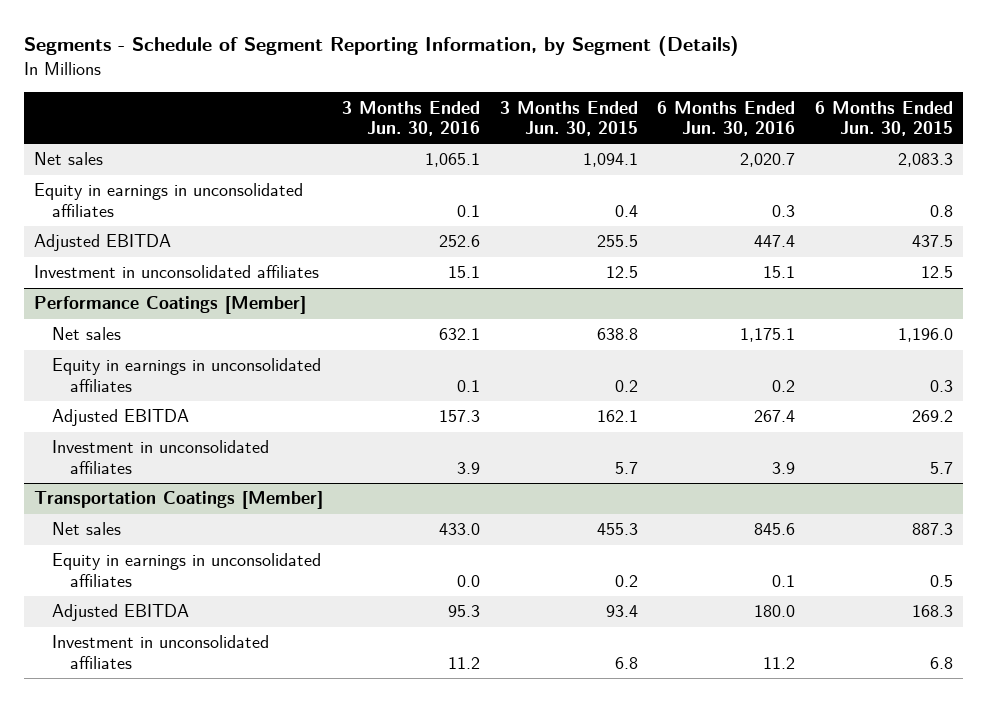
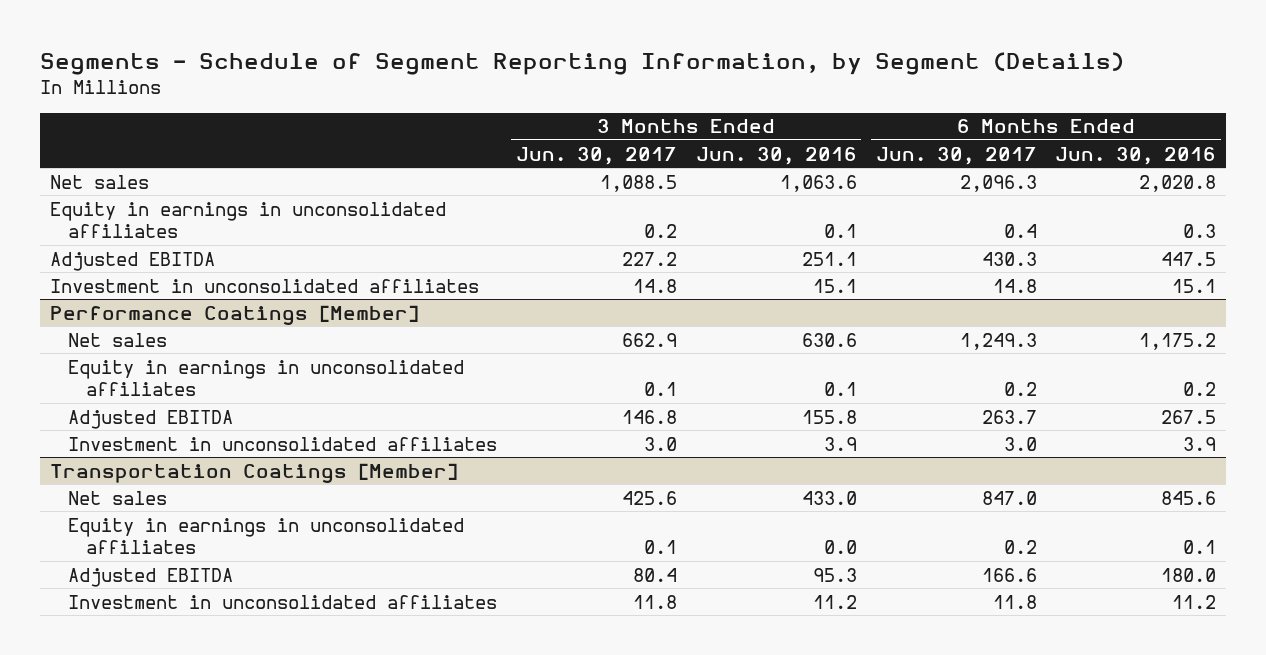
[499,100,638,137] 3 Months Ended Jun. 30, 2015 -> none
[814,100,953,137] 6 Months Ended Jun. 30, 2015 -> none
none -> [515,146,677,165] Jun. 30, 2017
none -> [875,146,1037,165] Jun. 30, 2017
[425,153,481,168] 1,065.1 -> [779,174,857,192] 1,063.6
[740,153,796,168] 2,020.7 -> [1139,174,1217,192] 2,020.8
[439,235,481,248] 252.6 -> [801,251,857,266] 251.1
[754,235,796,248] 447.4 -> [1161,251,1217,266] 447.5
[439,328,481,341] 632.1 -> [801,332,857,347] 630.6
[740,328,796,343] 1,175.1 -> [1139,332,1217,350] 1,175.2
[439,410,481,423] 157.3 -> [801,409,857,424] 155.8
[754,410,796,423] 267.4 -> [1161,409,1217,424] 267.5

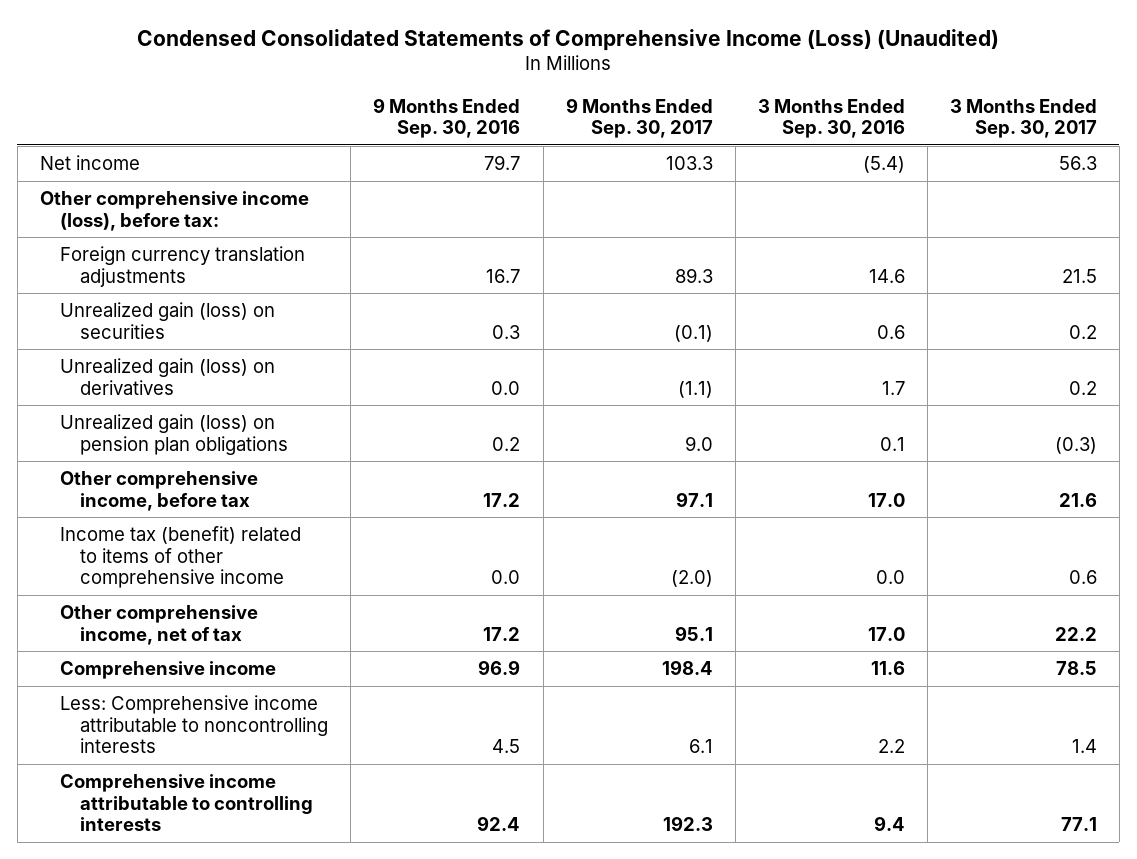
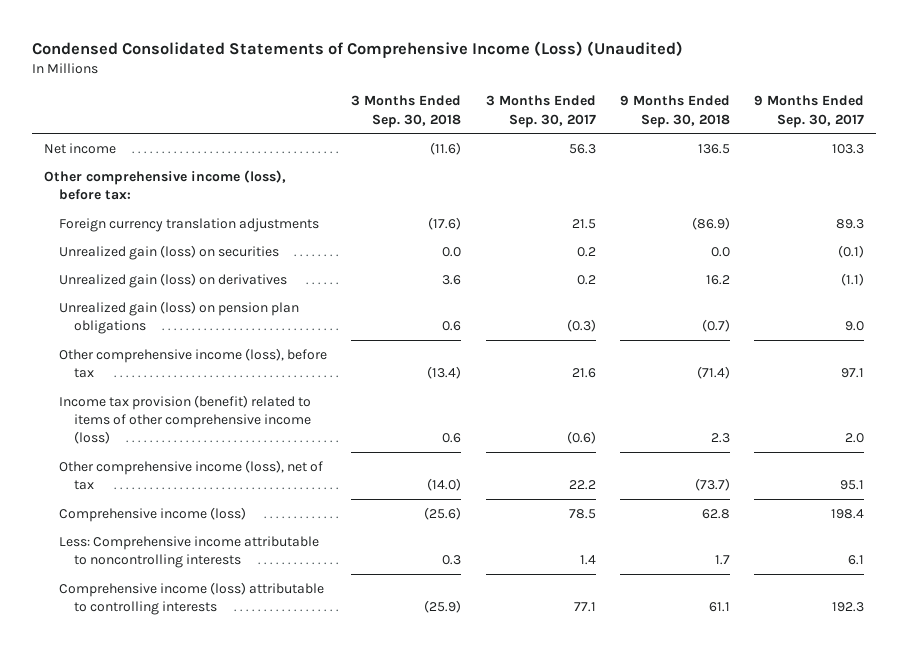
[373,97,521,139] 9 Months Ended Sep. 30, 2016 -> none
[757,98,905,139] 3 Months Ended Sep. 30, 2016 -> none
none -> [351,95,462,128] 3 Months Ended Sep. 30, 2018
none -> [619,95,730,128] 9 Months Ended Sep. 30, 2018
[60,471,259,511] Other comprehensive income, before tax -> [58,347,327,378] Other comprehensive income (loss), before tax
[60,526,302,589] Income tax (benefit) related to items of other comprehensive income -> [58,394,312,444] Income tax provision (benefit) related to items of other comprehensive income (loss)
[670,570,713,588] (2.0) -> [845,432,865,443] 2.0
[1068,570,1097,585] 0.6 -> [566,430,596,444] (0.6)
[60,605,259,645] Other comprehensive income, net of tax -> [58,459,323,490] Other comprehensive income (loss), net of tax
[60,661,277,680] Comprehensive income -> [58,506,246,522] Comprehensive income (loss)
[60,774,314,832] Comprehensive income attributable to controlling interests -> [58,581,324,615] Comprehensive income (loss) attributable to controlling interests

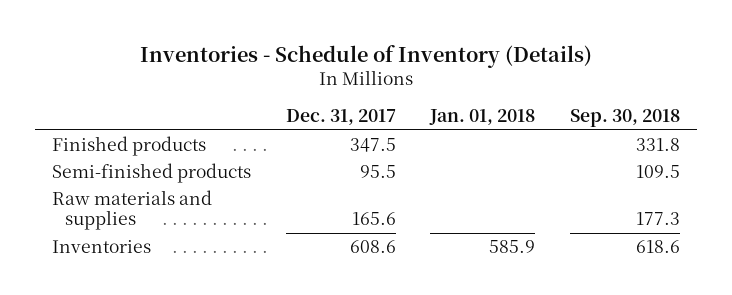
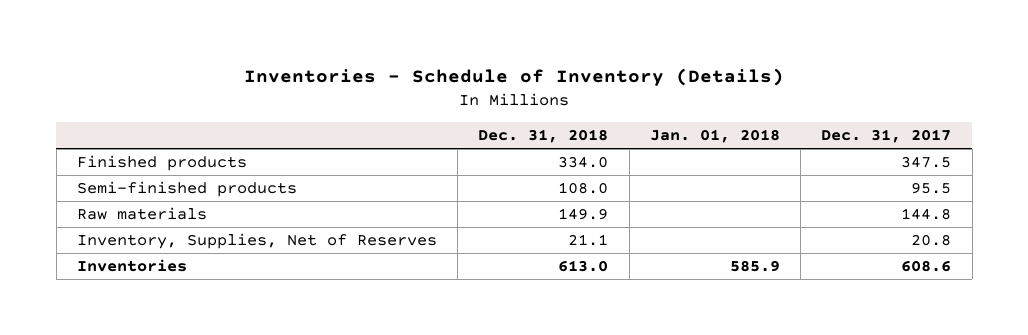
[569,109,680,128] Sep. 30, 2018 -> none
none -> [478,129,609,144] Dec. 31, 2018
[52,189,213,231] Raw materials and supplies -> [77,207,208,221] Raw materials
[351,212,396,226] 165.6 -> [901,208,952,221] 144.8
none -> [77,233,438,250] Inventory, Supplies, Net of Reserves

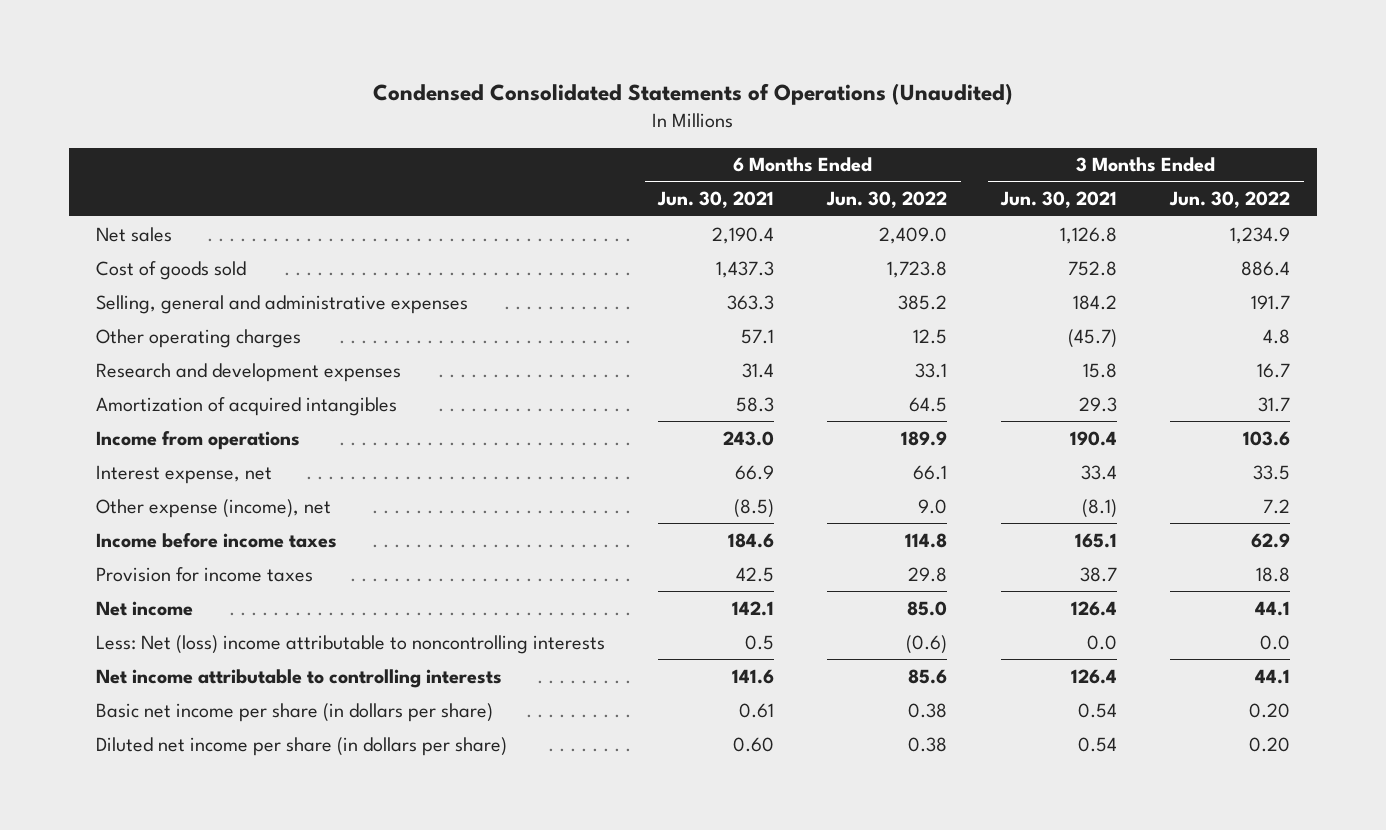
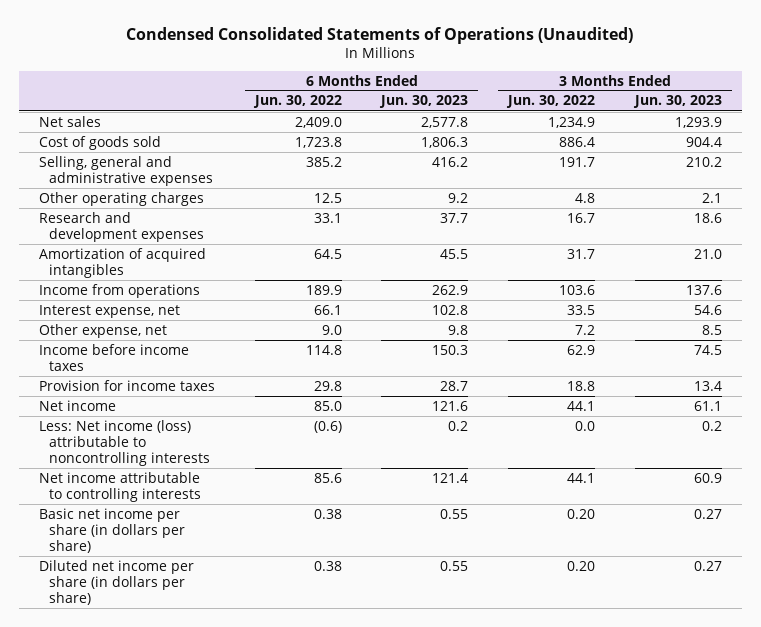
[657,191,775,209] Jun. 30, 2021 -> none
[999,191,1117,209] Jun. 30, 2021 -> none
none -> [379,95,469,109] Jun. 30, 2023
none -> [633,95,723,109] Jun. 30, 2023
[95,498,331,518] Other expense (income), net -> [38,323,167,338] Other expense, net
[95,634,605,654] Less: Net (loss) income attributable to noncontrolling interests -> [38,419,211,466] Less: Net income (loss) attributable to noncontrolling interests

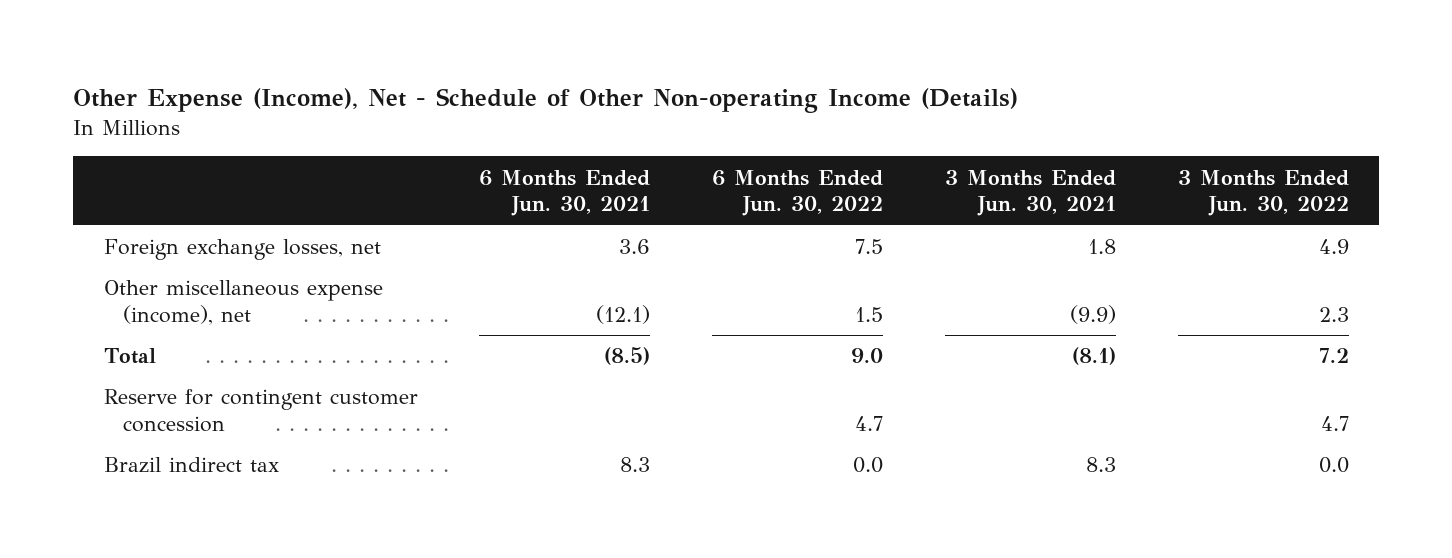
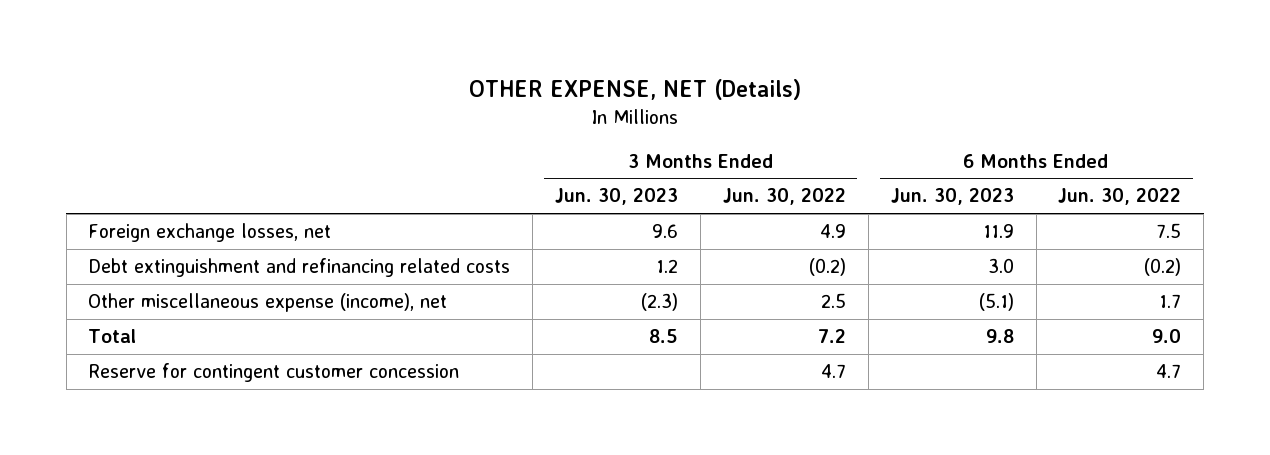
[72,88,1018,114] Other Expense (Income), Net - Schedule of Other Non-operating Income (Details) -> [468,78,801,100] OTHER EXPENSE, NET (Details)
[479,169,651,217] 6 Months Ended Jun. 30, 2021 -> none
[944,169,1116,217] 3 Months Ended Jun. 30, 2021 -> none
none -> [555,188,679,206] Jun. 30, 2023
none -> [890,188,1014,206] Jun. 30, 2023
none -> [88,258,511,278] Debt extinguishment and refinancing related costs
[855,306,884,322] 1.5 -> [1159,294,1182,309] 1.7
[1318,306,1349,322] 2.3 -> [820,293,846,309] 2.5
[103,457,279,474] Brazil indirect tax -> none

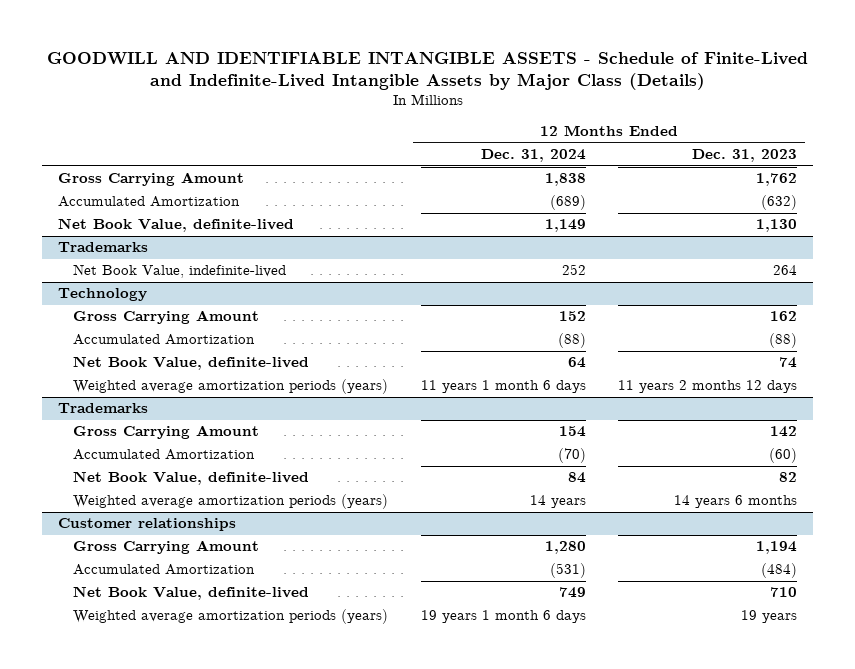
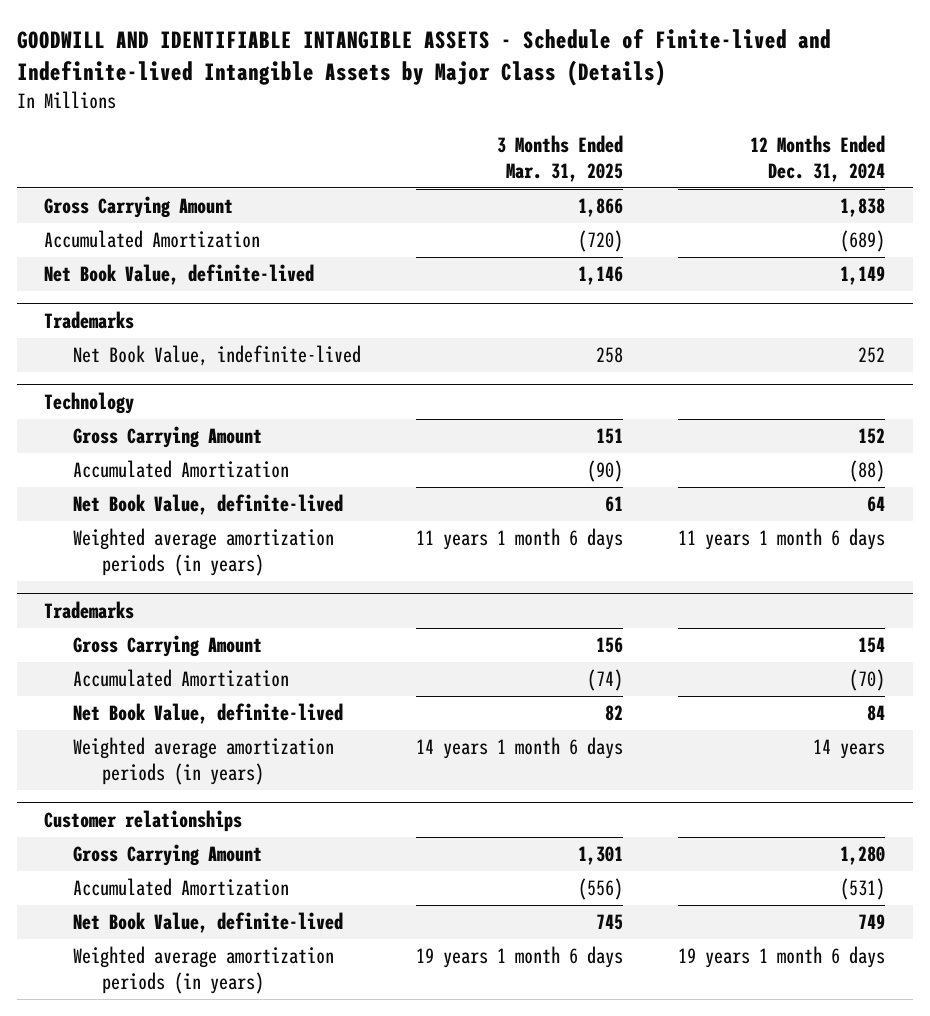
[46,51,808,91] GOODWILL AND IDENTIFIABLE INTANGIBLE ASSETS - Schedule of Finite-Lived and Indefinite-Lived Intangible Assets by Major Class (Details) -> [16,29,831,87] GOODWILL AND IDENTIFIABLE INTANGIBLE ASSETS - Schedule of Finite-lived and Indefinite-lived Intangible Assets by Major Class (Details)
[692,149,798,163] Dec. 31, 2023 -> none
none -> [497,135,624,182] 3 Months Ended Mar. 31, 2025
[73,379,389,395] Weighted average amortization periods (years) -> [73,528,335,576] Weighted average amortization periods (in years)
[73,494,389,510] Weighted average amortization periods (years) -> [73,737,335,785] Weighted average amortization periods (in years)
[73,609,389,625] Weighted average amortization periods (years) -> [73,946,335,994] Weighted average amortization periods (in years)

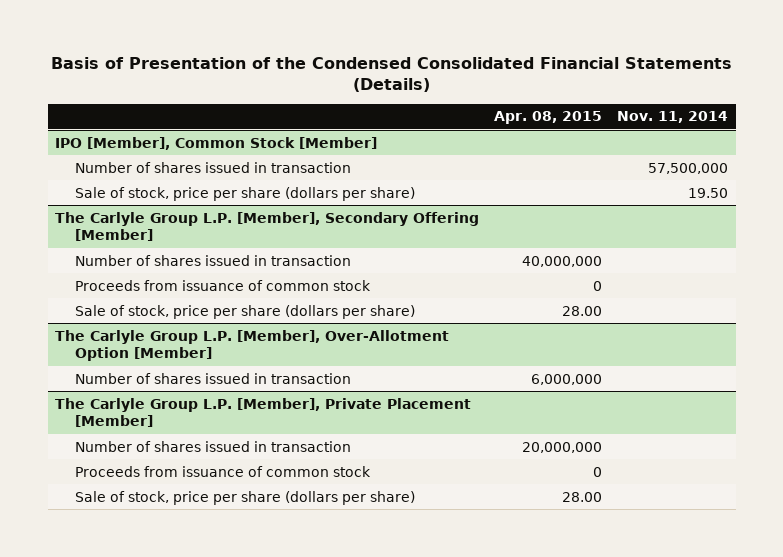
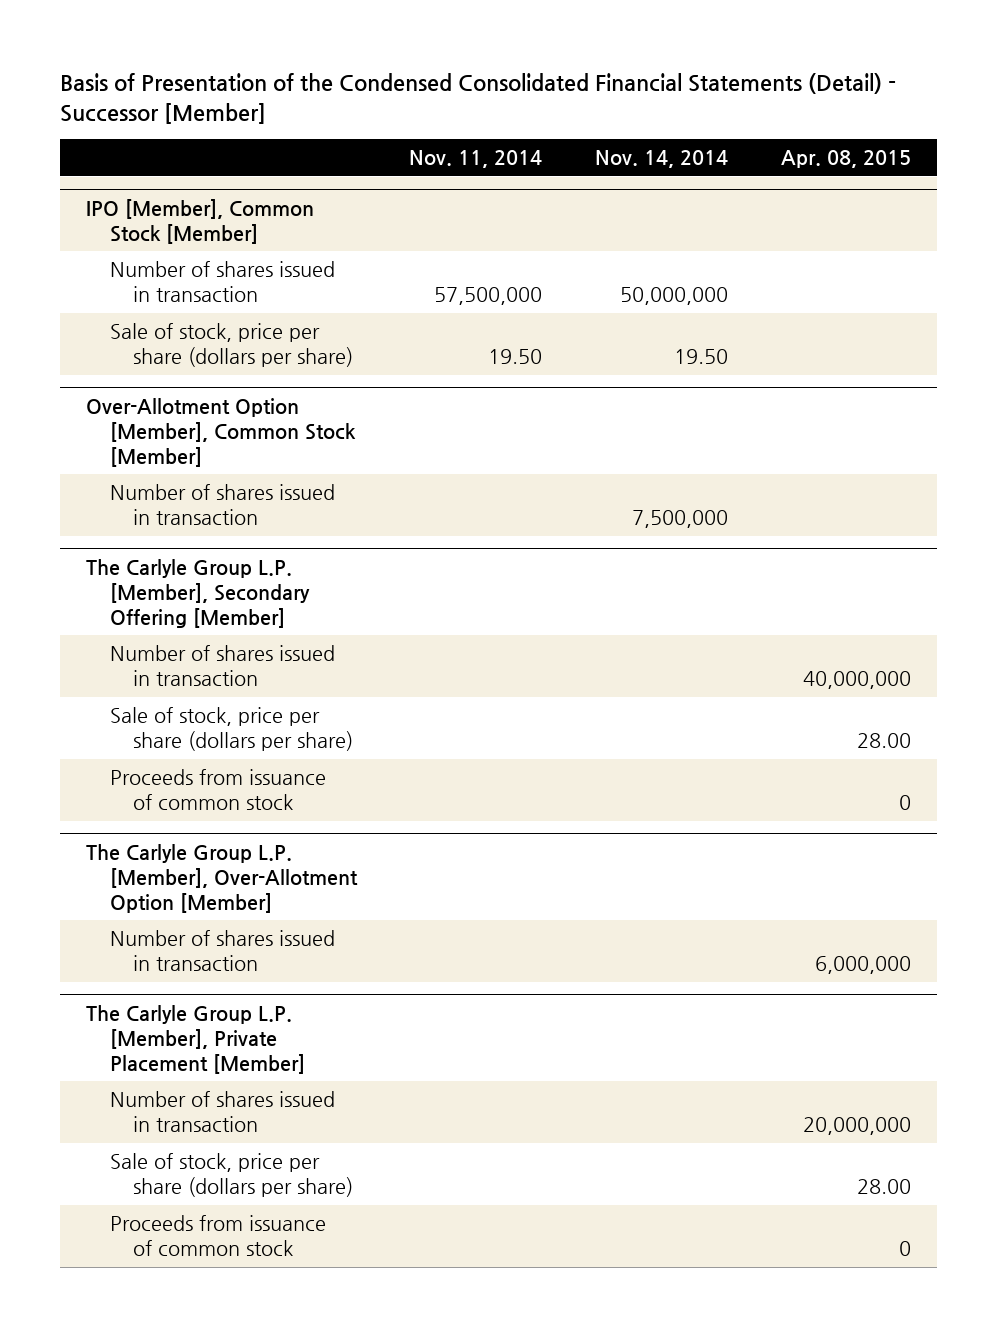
[50,56,732,92] Basis of Presentation of the Condensed Consolidated Financial Statements (Details) -> [60,73,897,124] Basis of Presentation of the Condensed Consolidated Financial Statements (Detail) - Successor [Member]
none -> [595,150,729,169] Nov. 14, 2014
none -> [86,397,356,467] Over-Allotment Option [Member], Common Stock [Member]
none -> [109,484,335,526] Number of shares issued in transaction
[75,279,372,291] Proceeds from issuance of common stock -> [109,769,326,811] Proceeds from issuance of common stock
[75,465,372,477] Proceeds from issuance of common stock -> [109,1215,326,1257] Proceeds from issuance of common stock

